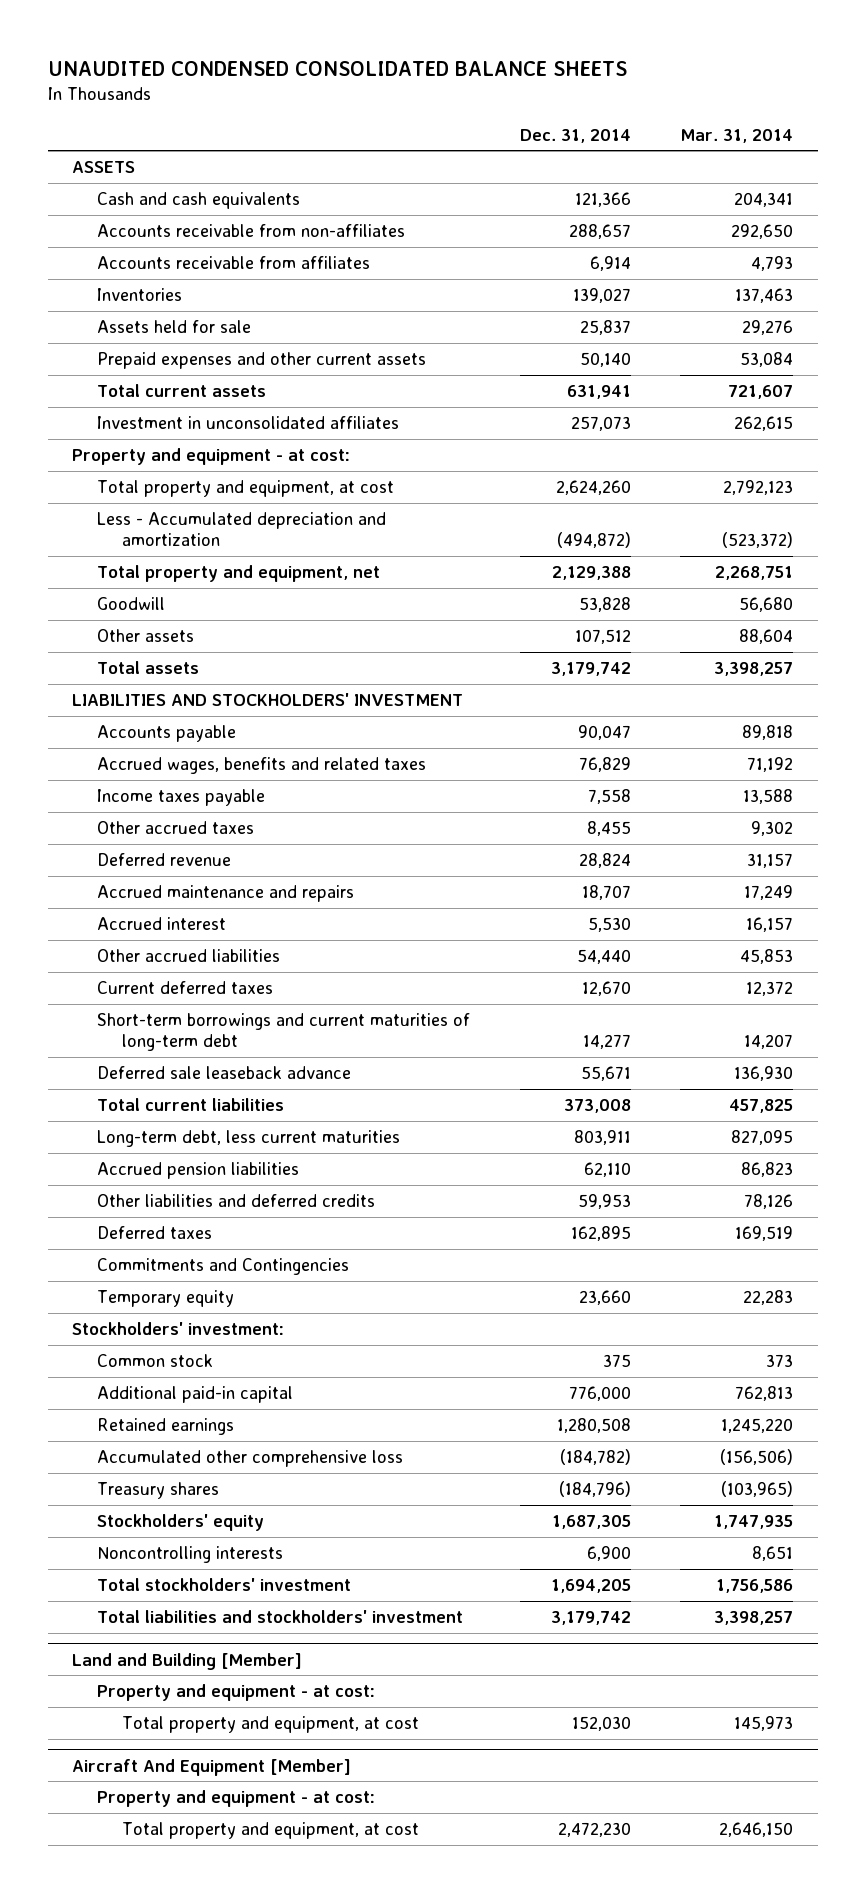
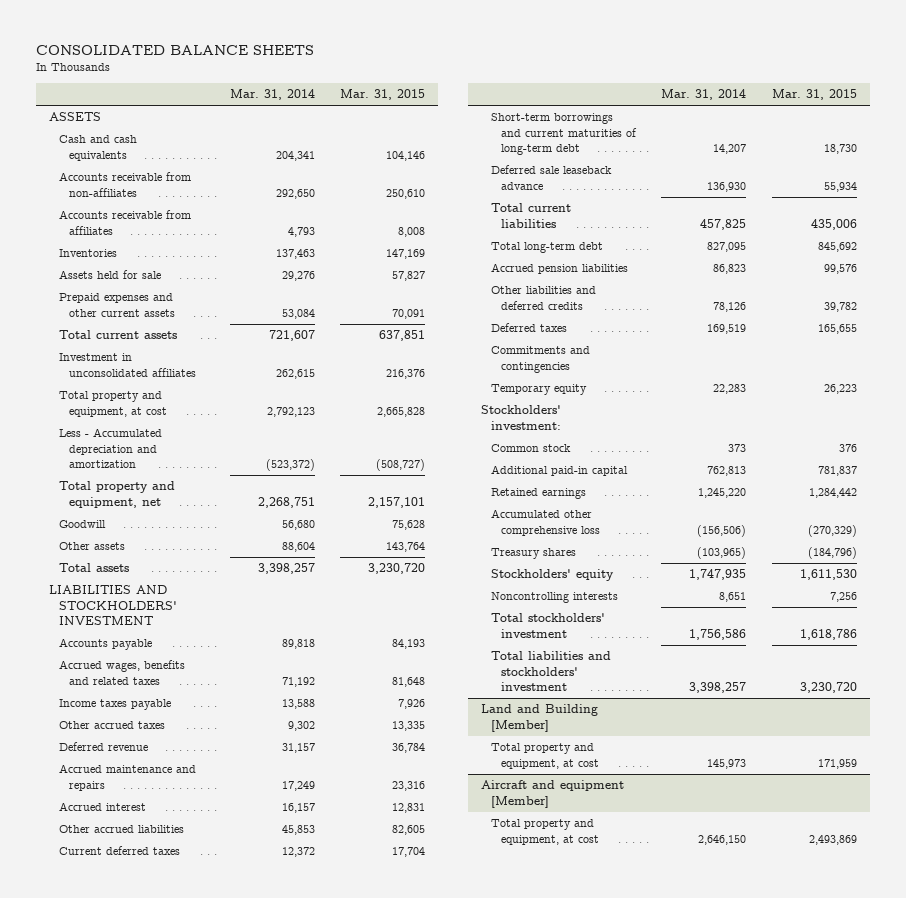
[47,60,627,76] UNAUDITED CONDENSED CONSOLIDATED BALANCE SHEETS -> [36,44,315,55] CONSOLIDATED BALANCE SHEETS
[519,128,631,143] Dec. 31, 2014 -> none
none -> [340,89,426,101] Mar. 31, 2015
[72,447,351,465] Property and equipment - at cost: -> none
[97,1129,401,1147] Long-term debt, less current maturities -> [490,242,603,254] Total long-term debt
[97,1257,350,1275] Commitments and Contingencies -> [490,346,590,373] Commitments and contingencies
[97,1683,376,1701] Property and equipment - at cost: -> none
[97,1789,376,1807] Property and equipment - at cost: -> none
[72,1758,352,1776] Aircraft And Equipment [Member] -> [480,780,624,808] Aircraft and equipment [Member]

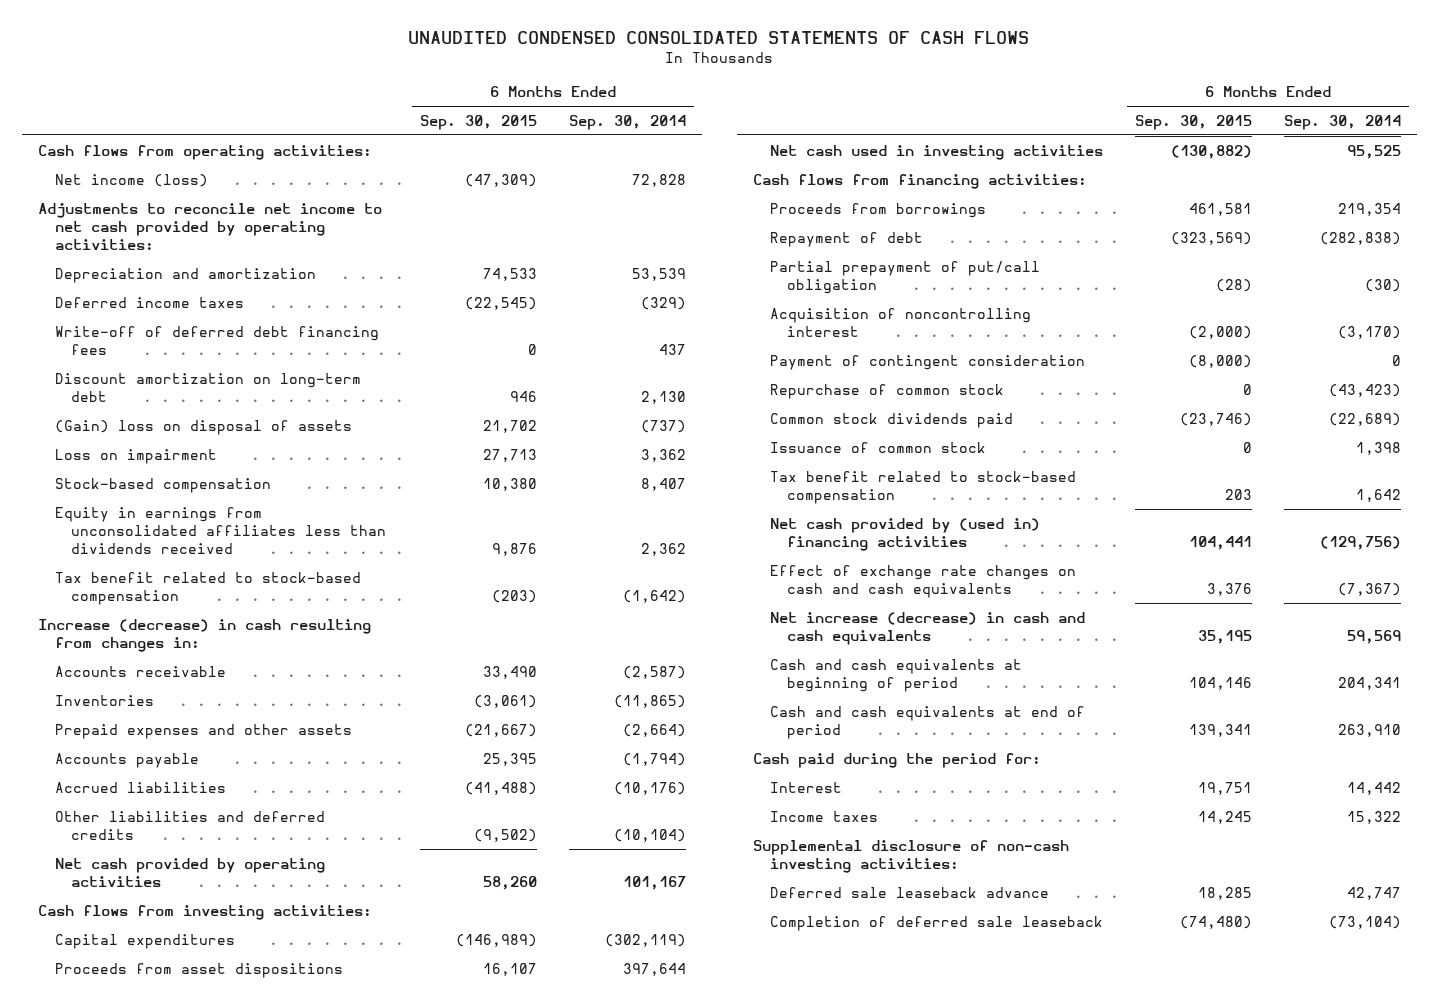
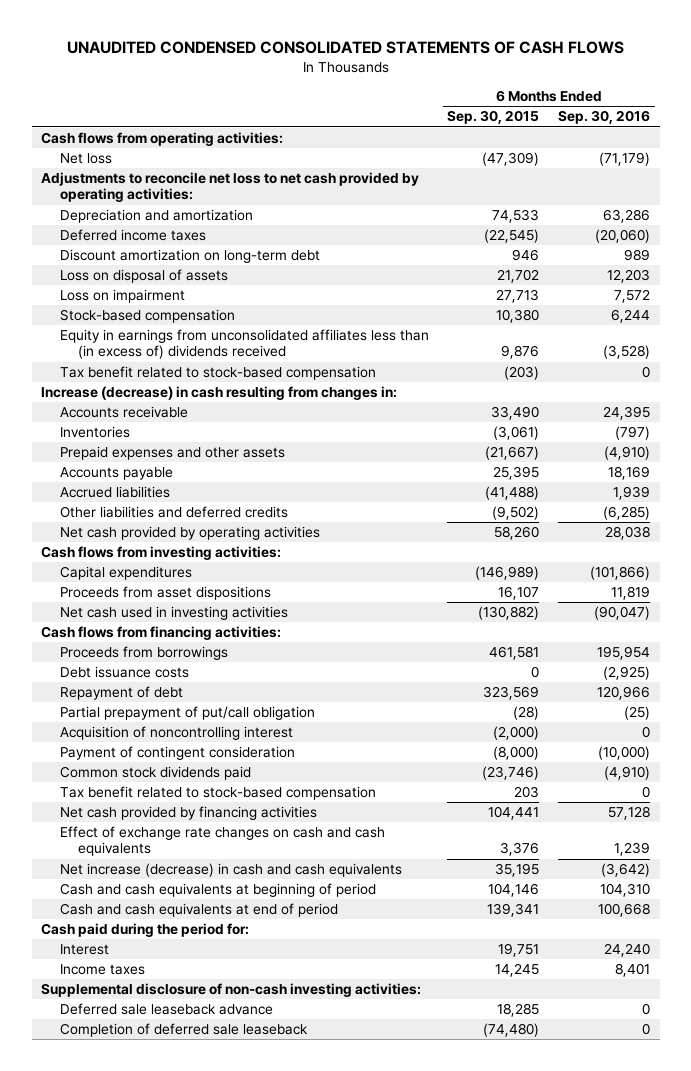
[568,114,686,130] Sep. 30, 2014 -> none
none -> [558,110,651,125] Sep. 30, 2016
[54,173,208,187] Net income (loss) -> [59,153,112,165] Net loss
[38,202,383,251] Adjustments to reconcile net income to net cash provided by operating activities: -> [41,172,420,203] Adjustments to reconcile net loss to net cash provided by operating activities:
[54,325,379,355] Write-off of deferred debt financing fees -> none
[54,419,352,435] (Gain) loss on disposal of assets -> [59,269,228,284] Loss on disposal of assets
[54,506,387,555] Equity in earnings from unconsolidated affiliates less than dividends received -> [59,329,429,360] Equity in earnings from unconsolidated affiliates less than (in excess of) dividends received
none -> [59,666,189,679] Debt issuance costs
[1170,231,1252,245] (323,569) -> [483,686,540,701] 323,569
[769,383,1004,399] Repurchase of common stock -> none
[769,441,986,453] Issuance of common stock -> none
[769,517,1040,551] Net cash provided by (used in) financing activities -> [59,806,317,821] Net cash provided by financing activities

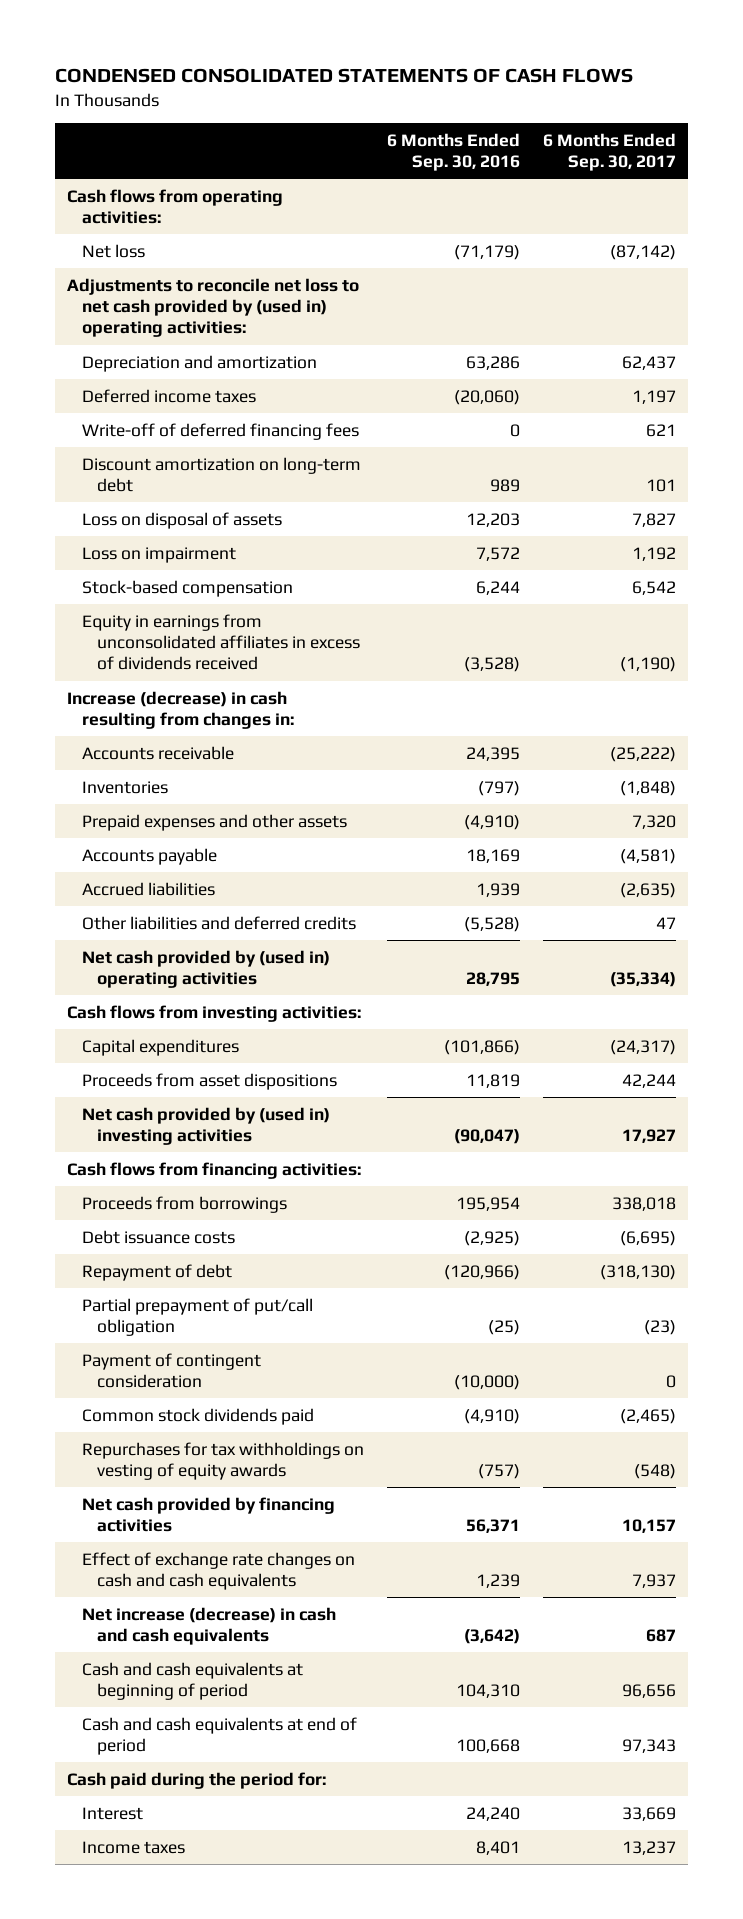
[66,41,624,55] UNAUDITED CONDENSED CONSOLIDATED STATEMENTS OF CASH FLOWS -> [55,68,634,84] CONDENSED CONSOLIDATED STATEMENTS OF CASH FLOWS
[447,110,540,125] Sep. 30, 2015 -> none
none -> [543,132,677,172] 6 Months Ended Sep. 30, 2017
[41,172,420,203] Adjustments to reconcile net loss to net cash provided by operating activities: -> [67,277,360,338] Adjustments to reconcile net loss to net cash provided by (used in) operating activities:
none -> [81,422,359,440] Write-off of deferred financing fees
[59,366,376,381] Tax benefit related to stock-based compensation -> none
[59,329,429,360] Equity in earnings from unconsolidated affiliates less than (in excess of) dividends received -> [81,613,360,671] Equity in earnings from unconsolidated affiliates in excess of dividends received
[603,506,651,521] (6,285) -> [463,916,520,932] (5,528)
[59,526,320,541] Net cash provided by operating activities -> [81,949,330,989] Net cash provided by (used in) operating activities
[605,526,651,541] 28,038 -> [465,972,520,987] 28,795
[59,606,288,621] Net cash used in investing activities -> [81,1106,330,1146] Net cash provided by (used in) investing activities
[597,686,651,701] 120,966 -> [443,1264,520,1280] (120,966)
[59,726,293,741] Acquisition of noncontrolling interest -> none
[59,786,376,801] Tax benefit related to stock-based compensation -> none
none -> [81,1441,364,1481] Repurchases for tax withholdings on vesting of equity awards
[608,806,651,821] 57,128 -> [465,1519,520,1534] 56,371
[41,983,422,998] Supplemental disclosure of non-cash investing activities: -> none
[59,1003,273,1016] Deferred sale leaseback advance -> none
[59,1023,308,1038] Completion of deferred sale leaseback -> none

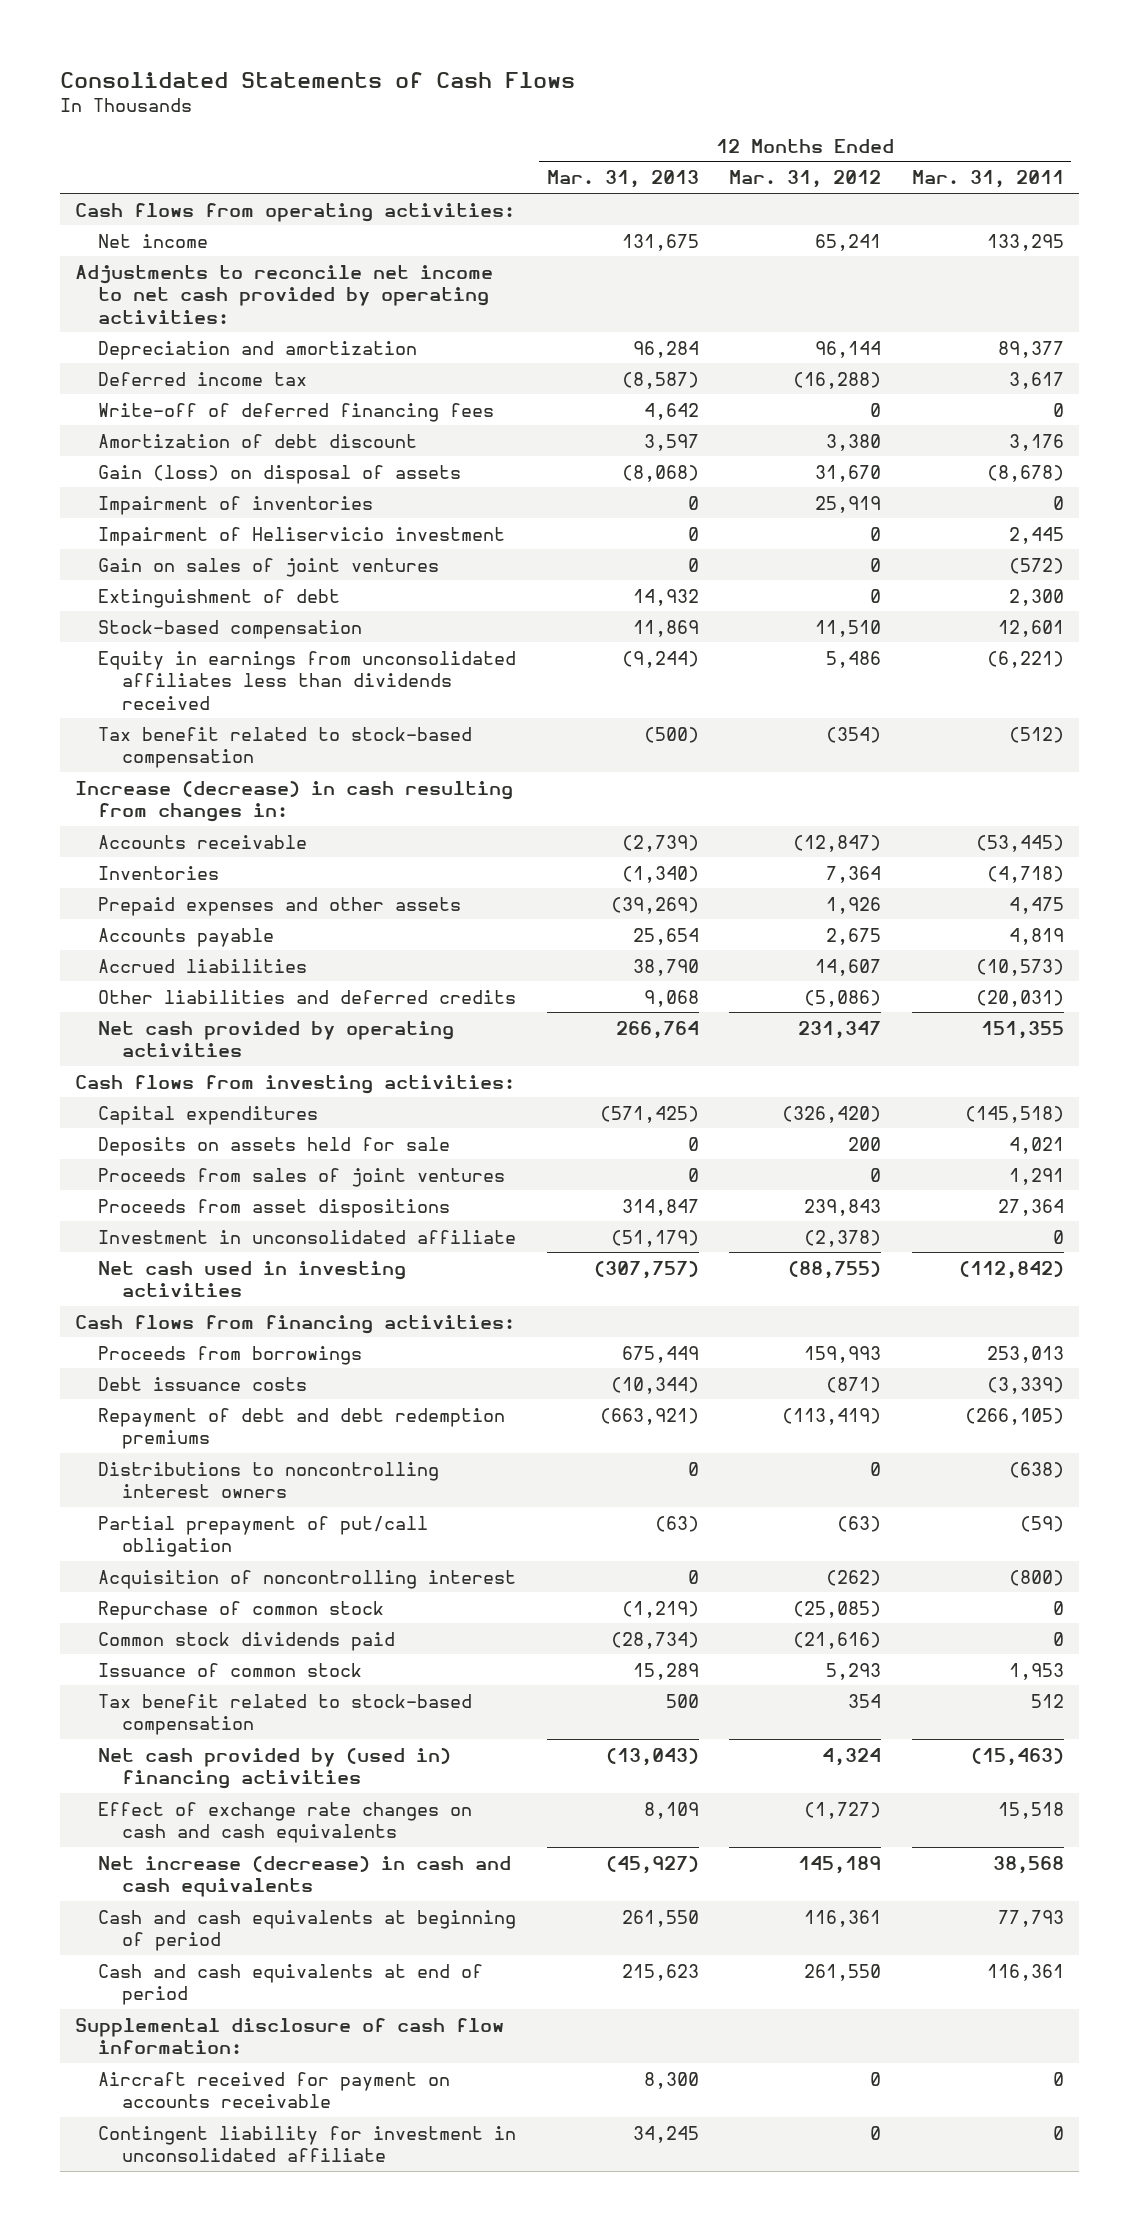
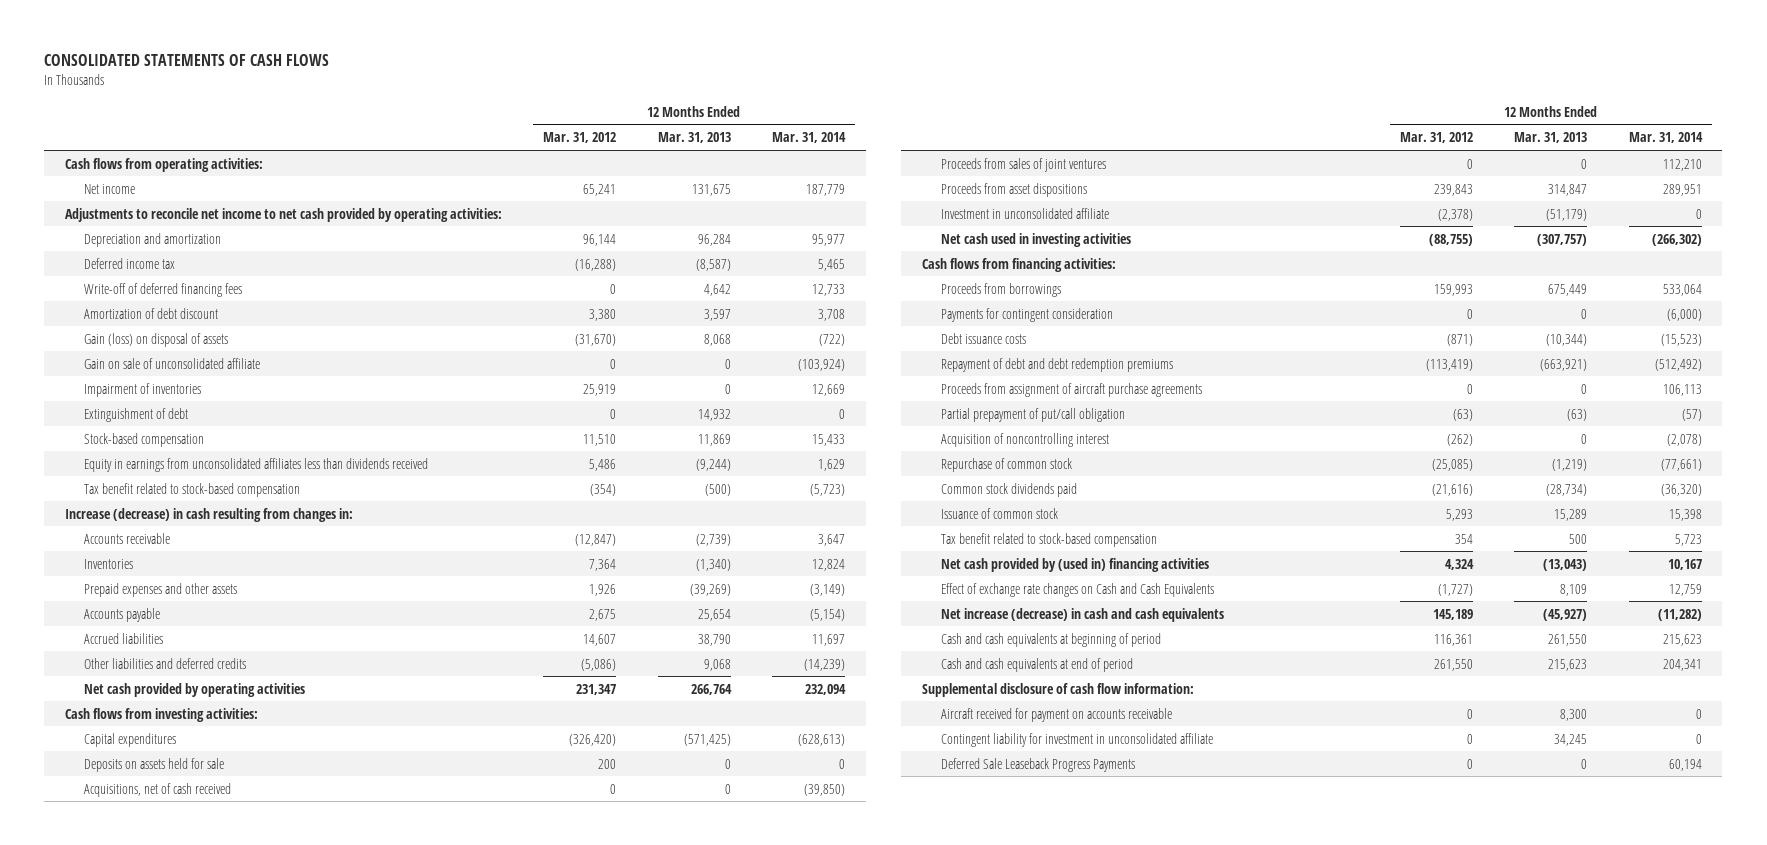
[59,71,575,88] Consolidated Statements of Cash Flows -> [44,54,330,67] CONSOLIDATED STATEMENTS OF CASH FLOWS
[911,170,1064,189] Mar. 31, 2011 -> none
none -> [772,132,847,144] Mar. 31, 2014
[621,464,699,482] (8,068) -> [703,333,731,346] 8,068
[815,464,882,482] 31,670 -> [575,333,617,346] (31,670)
none -> [84,357,261,369] Gain on sale of unconsolidated affiliate
[98,526,506,546] Impairment of Heliservicio investment -> none
[98,557,440,577] Gain on sales of joint ventures -> none
none -> [84,782,232,797] Acquisitions, net of cash received
none -> [940,307,1113,322] Payments for contingent consideration
[98,1461,440,1499] Distributions to noncontrolling interest owners -> none
none -> [940,382,1202,397] Proceeds from assignment of aircraft purchase agreements
[98,1801,473,1844] Effect of exchange rate changes on cash and cash equivalents -> [940,582,1214,597] Effect of exchange rate changes on Cash and Cash Equivalents
none -> [940,757,1135,772] Deferred Sale Leaseback Progress Payments

